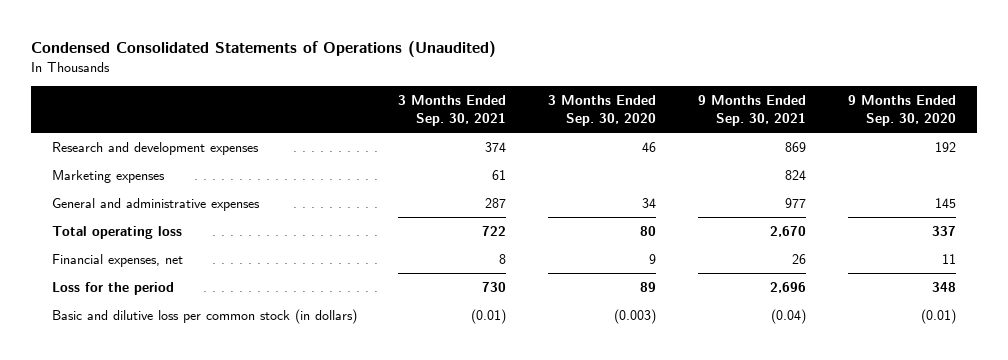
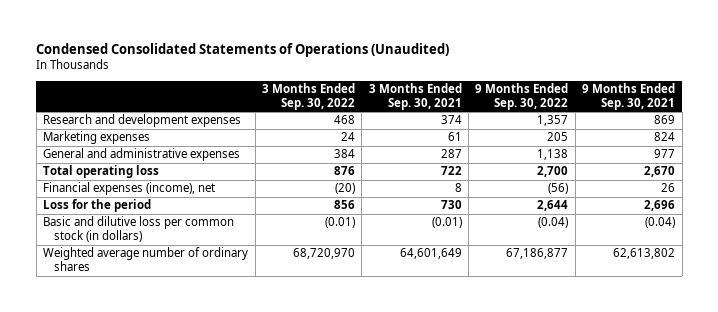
[548,94,657,126] 3 Months Ended Sep. 30, 2020 -> none
[847,94,956,126] 9 Months Ended Sep. 30, 2020 -> none
none -> [262,83,356,111] 3 Months Ended Sep. 30, 2022
none -> [475,83,569,111] 9 Months Ended Sep. 30, 2022
[51,253,183,267] Financial expenses, net -> [43,182,216,196] Financial expenses (income), net
none -> [43,247,249,272] Weighted average number of ordinary shares

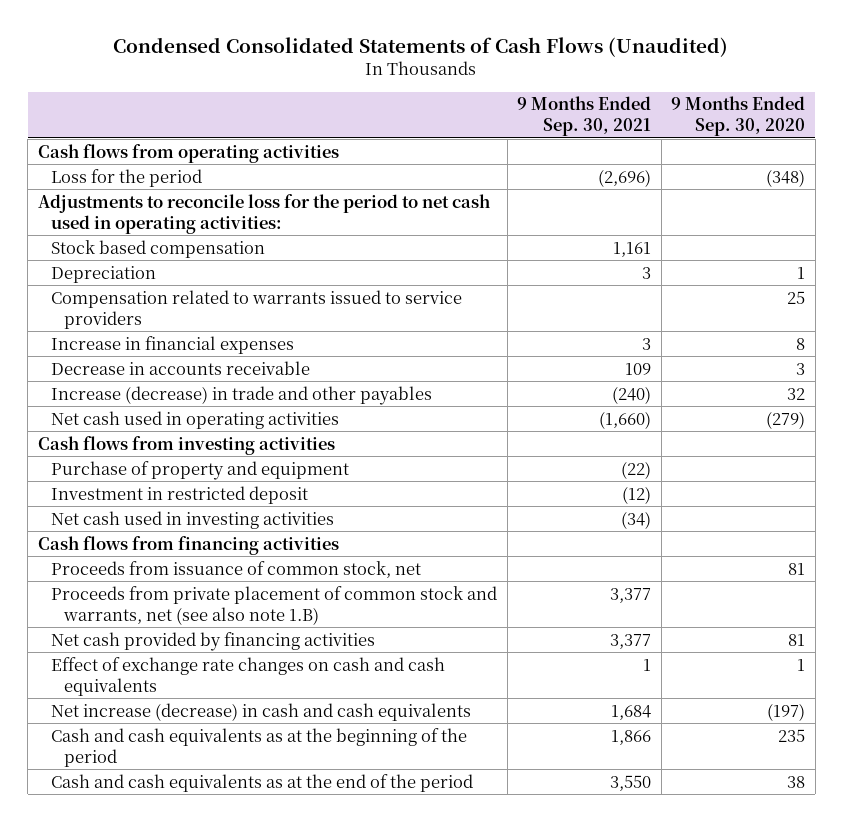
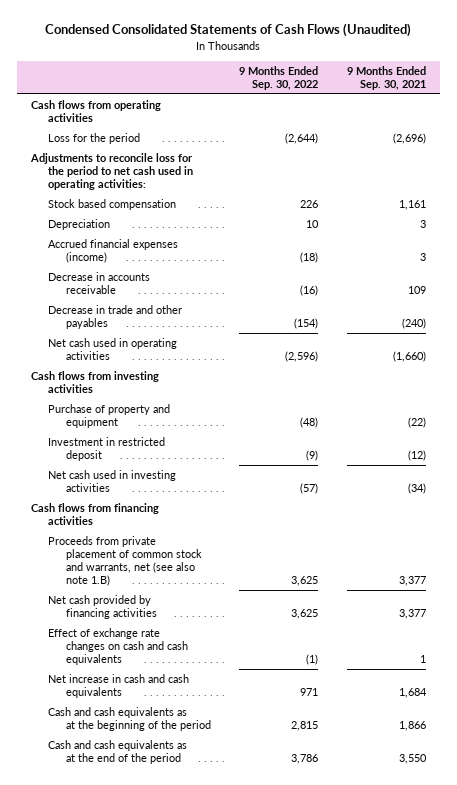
[671,96,806,137] 9 Months Ended Sep. 30, 2020 -> none
none -> [239,65,319,90] 9 Months Ended Sep. 30, 2022
[51,289,463,329] Compensation related to warrants issued to service providers -> none
[51,335,295,354] Increase in financial expenses -> none
none -> [48,238,179,264] Accrued financial expenses (income)
[51,385,433,405] Increase (decrease) in trade and other payables -> [48,304,183,330] Decrease in trade and other payables
[51,560,422,578] Proceeds from issuance of common stock, net -> none
[51,702,472,721] Net increase (decrease) in cash and cash equivalents -> [48,673,190,699] Net increase in cash and cash equivalents

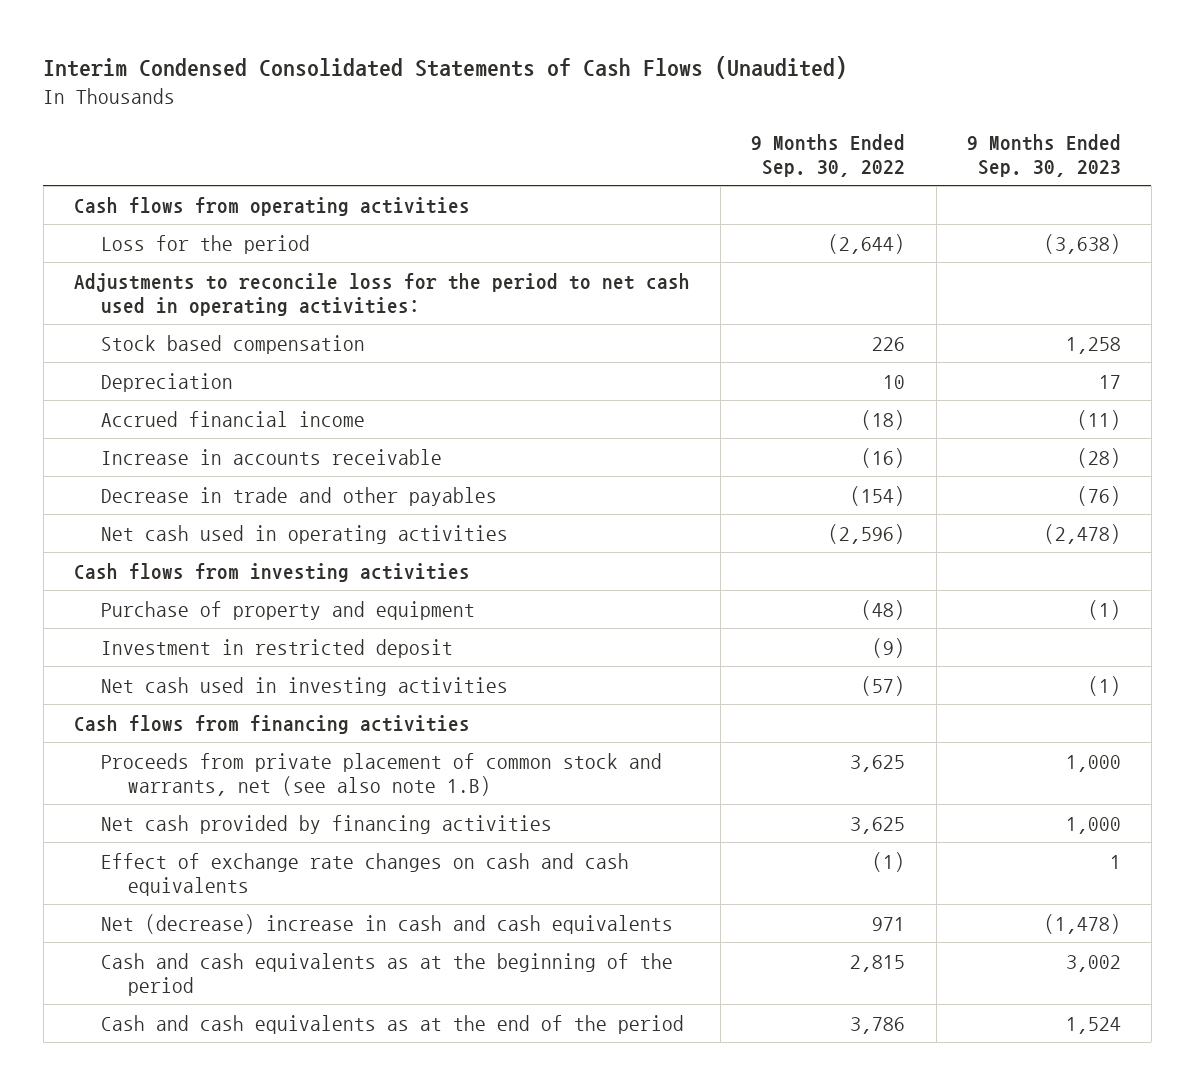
[45,23,412,38] Condensed Consolidated Statements of Cash Flows (Unaudited) -> [43,56,848,80] Interim Condensed Consolidated Statements of Cash Flows (Unaudited)
[346,65,426,90] 9 Months Ended Sep. 30, 2021 -> none
none -> [966,134,1121,177] 9 Months Ended Sep. 30, 2023
[48,238,179,264] Accrued financial expenses (income) -> [101,410,366,427] Accrued financial income
[48,271,151,295] Decrease in accounts receivable -> [101,448,443,465] Increase in accounts receivable
[48,673,190,699] Net increase in cash and cash equivalents -> [101,913,674,934] Net (decrease) increase in cash and cash equivalents

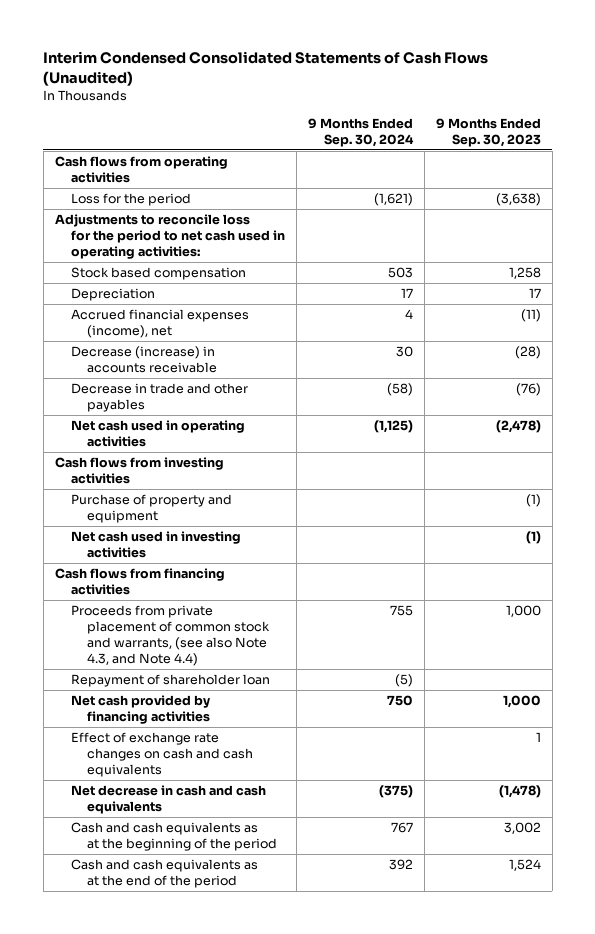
[751,134,906,177] 9 Months Ended Sep. 30, 2022 -> none
none -> [307,117,414,147] 9 Months Ended Sep. 30, 2024
[101,410,366,427] Accrued financial income -> [70,309,249,339] Accrued financial expenses (income), net
[101,448,443,465] Increase in accounts receivable -> [70,346,218,374] Decrease (increase) in accounts receivable
[101,638,454,658] Investment in restricted deposit -> none
[101,752,663,796] Proceeds from private placement of common stock and warrants, net (see also note 1.B) -> [70,605,271,666] Proceeds from private placement of common stock and warrants, (see also Note 4.3, and Note 4.4)
none -> [70,674,270,688] Repayment of shareholder loan
[101,913,674,934] Net (decrease) increase in cash and cash equivalents -> [70,785,266,815] Net decrease in cash and cash equivalents

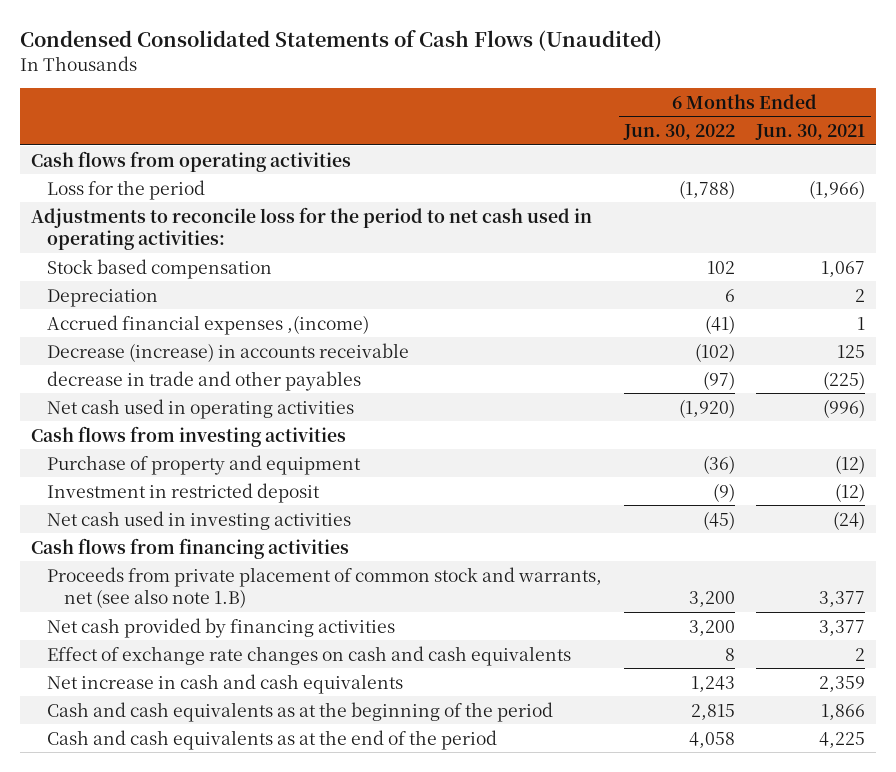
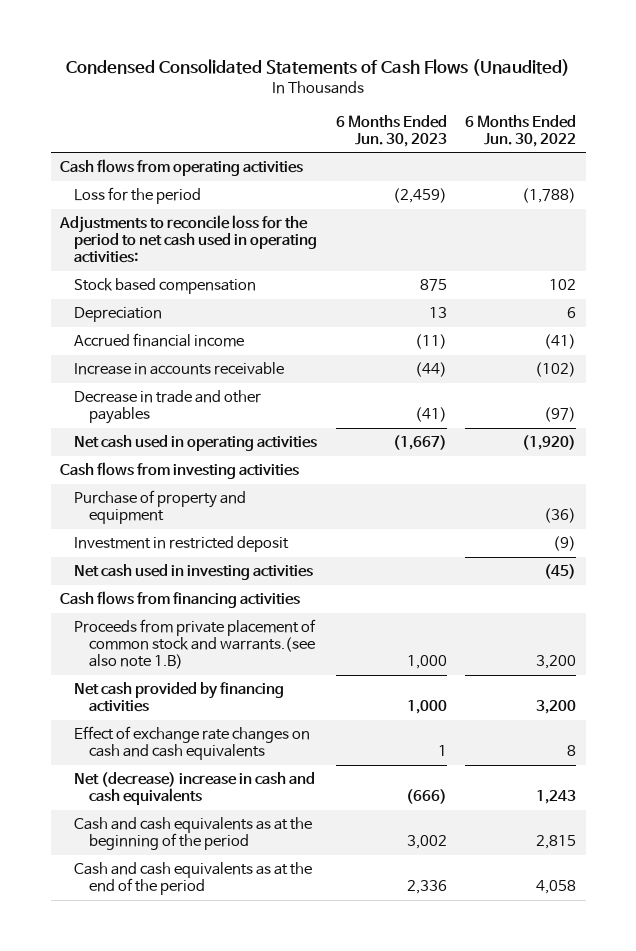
[755,124,866,141] Jun. 30, 2021 -> none
none -> [335,114,447,147] 6 Months Ended Jun. 30, 2023
[47,314,370,335] Accrued financial expenses ,(income) -> [74,333,245,348] Accrued financial income
[47,342,410,362] Decrease (increase) in accounts receivable -> [74,362,285,376] Increase in accounts receivable
[47,370,362,391] decrease in trade and other payables -> [74,390,262,425] Decrease in trade and other payables
[47,566,603,608] Proceeds from private placement of common stock and warrants, net (see also note 1.B) -> [74,619,317,670] Proceeds from private placement of common stock and warrants.(see also note 1.B)
[47,673,404,694] Net increase in cash and cash equivalents -> [74,772,316,806] Net (decrease) increase in cash and cash equivalents

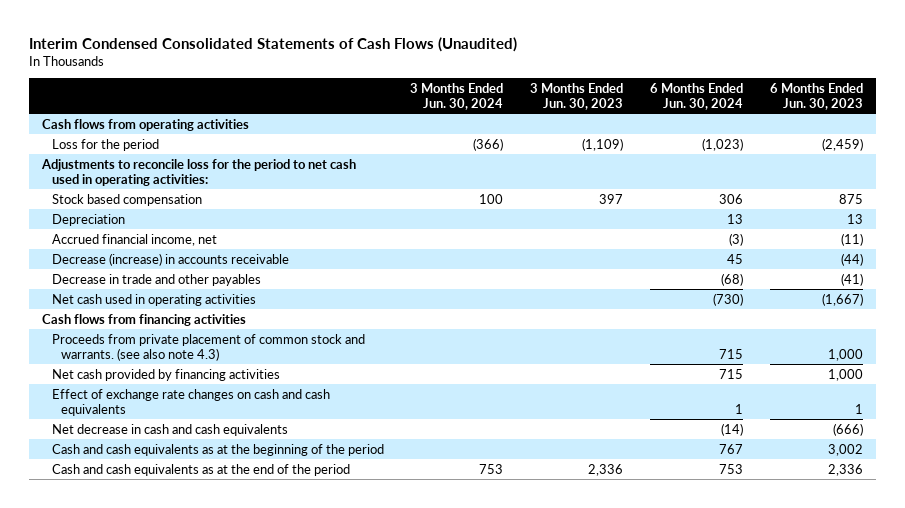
[66,59,571,77] Condensed Consolidated Statements of Cash Flows (Unaudited) -> [29,36,518,52] Interim Condensed Consolidated Statements of Cash Flows (Unaudited)
[465,114,577,147] 6 Months Ended Jun. 30, 2022 -> none
none -> [410,82,504,110] 3 Months Ended Jun. 30, 2024
none -> [530,82,624,110] 3 Months Ended Jun. 30, 2023
none -> [649,82,743,110] 6 Months Ended Jun. 30, 2024
[74,333,245,348] Accrued financial income -> [51,233,217,246] Accrued financial income, net
[74,362,285,376] Increase in accounts receivable -> [51,252,289,266] Decrease (increase) in accounts receivable
[59,462,299,480] Cash flows from investing activities -> none
[74,490,247,525] Purchase of property and equipment -> none
[74,536,290,553] Investment in restricted deposit -> none
[74,564,314,581] Net cash used in investing activities -> none
[74,619,317,670] Proceeds from private placement of common stock and warrants.(see also note 1.B) -> [51,333,365,361] Proceeds from private placement of common stock and warrants. (see also note 4.3)
[74,772,316,806] Net (decrease) increase in cash and cash equivalents -> [51,423,288,436] Net decrease in cash and cash equivalents

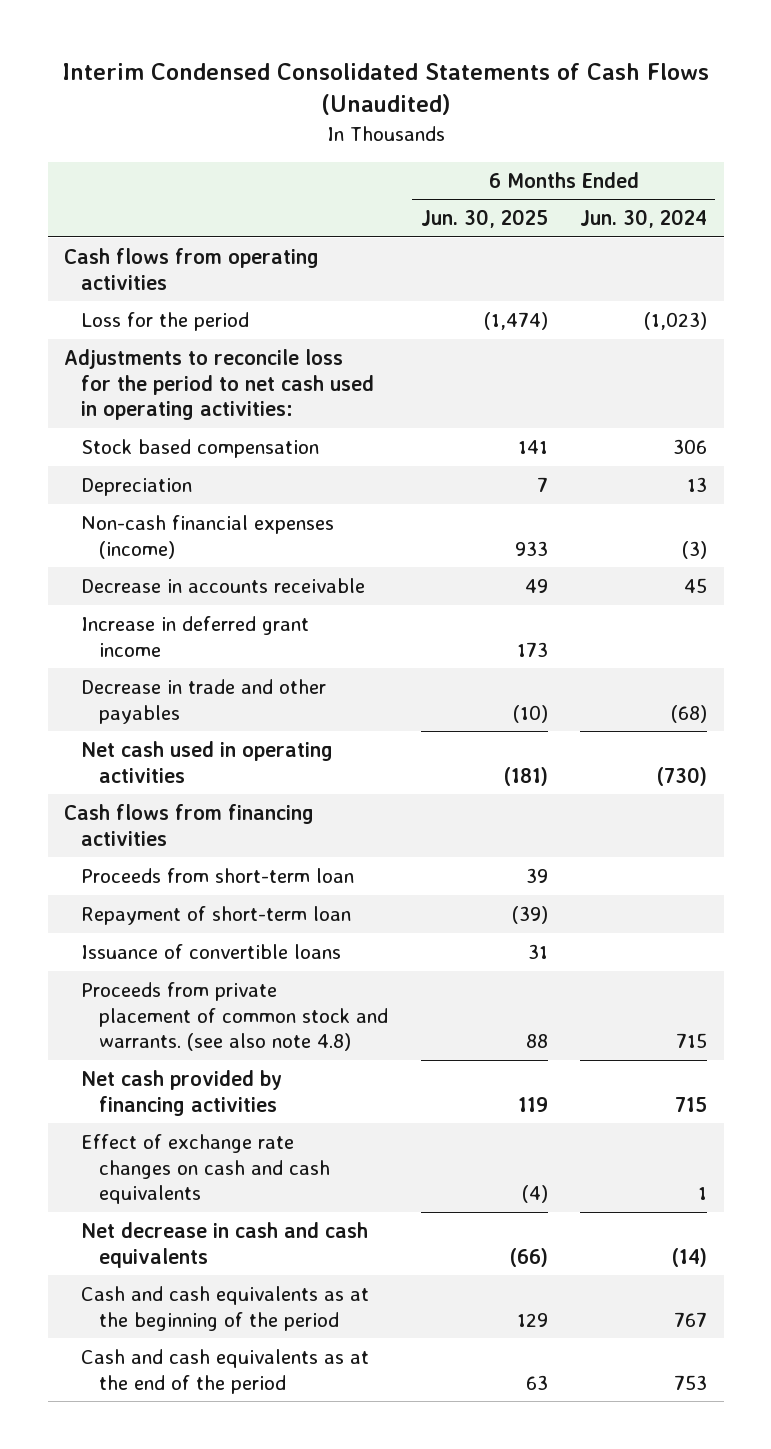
[410,82,504,110] 3 Months Ended Jun. 30, 2024 -> none
[530,82,624,110] 3 Months Ended Jun. 30, 2023 -> none
[769,82,863,110] 6 Months Ended Jun. 30, 2023 -> none
none -> [420,209,548,229] Jun. 30, 2025
[51,233,217,246] Accrued financial income, net -> none
none -> [81,514,335,559] Non-cash financial expenses (income)
[51,252,289,266] Decrease (increase) in accounts receivable -> [81,577,366,593] Decrease in accounts receivable
none -> [81,615,310,657] Increase in deferred grant income
none -> [81,867,355,883] Proceeds from short-term loan
none -> [81,905,352,925] Repayment of short-term loan
none -> [81,943,342,959] Issuance of convertible loans
[51,333,365,361] Proceeds from private placement of common stock and warrants. (see also note 4.3) -> [81,981,388,1052] Proceeds from private placement of common stock and warrants. (see also note 4.8)

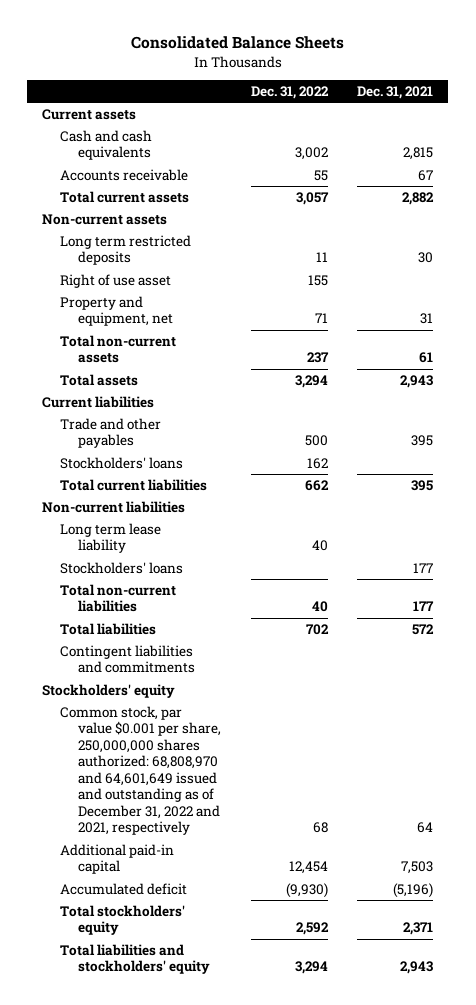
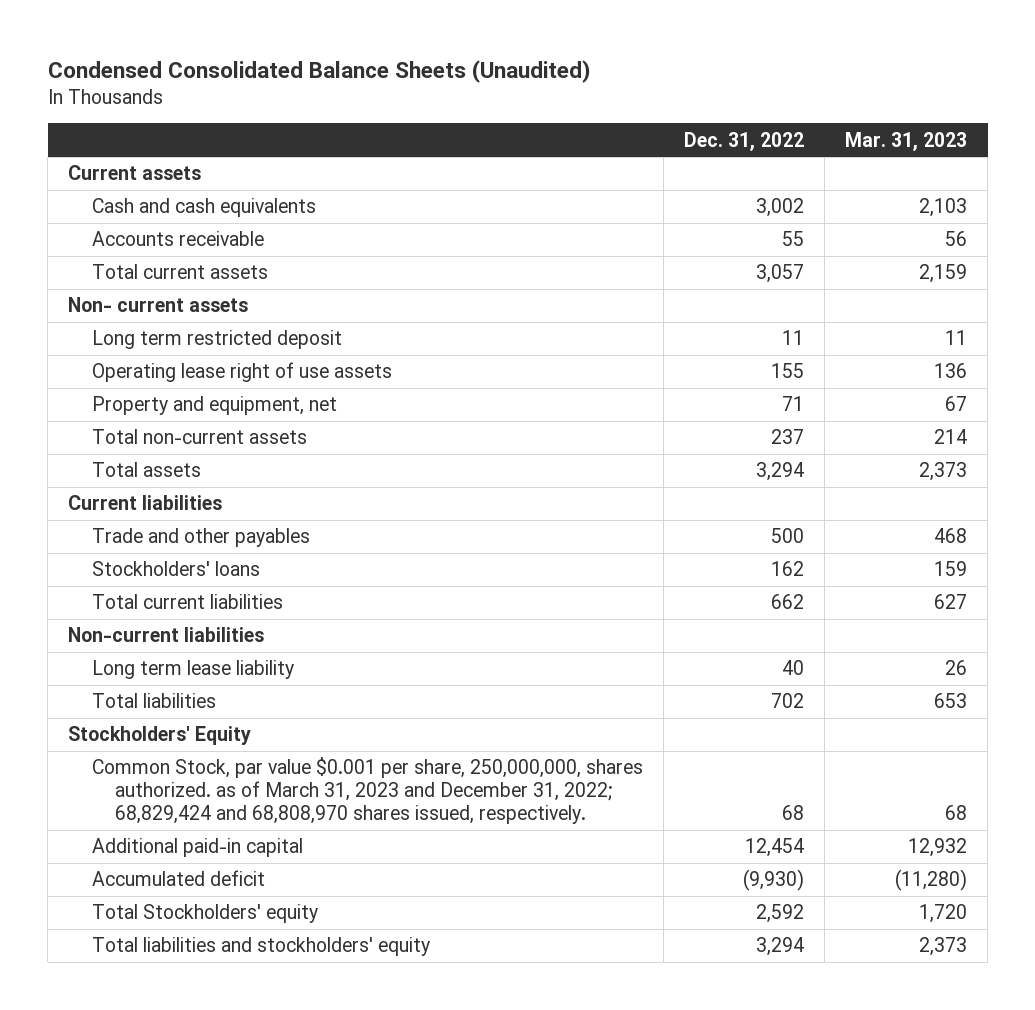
[130,36,344,50] Consolidated Balance Sheets -> [47,59,591,83] Condensed Consolidated Balance Sheets (Unaudited)
[357,85,434,99] Dec. 31, 2021 -> none
none -> [845,131,968,151] Mar. 31, 2023
[42,213,168,225] Non-current assets -> [68,297,249,313] Non- current assets
[60,234,192,266] Long term restricted deposits -> [91,330,342,350] Long term restricted deposit
[60,273,172,288] Right of use asset -> [91,362,392,383] Operating lease right of use assets
[60,561,184,574] Stockholders' loans -> none
[60,583,177,613] Total non-current liabilities -> none
[60,644,196,674] Contingent liabilities and commitments -> none
[42,683,176,698] Stockholders' equity -> [68,726,252,746] Stockholders' Equity
[60,705,222,836] Common stock, par value $0.001 per share, 250,000,000 shares authorized: 68,808,970 and 64,601,649 issued and outstanding as of December 31, 2022 and 2021, respectively -> [91,757,643,825] Common Stock, par value $0.001 per share, 250,000,000, shares authorized. as of March 31, 2023 and December 31, 2022; 68,829,424 and 68,808,970 shares issued, respectively.
[60,904,186,936] Total stockholders' equity -> [91,904,318,924] Total Stockholders' equity

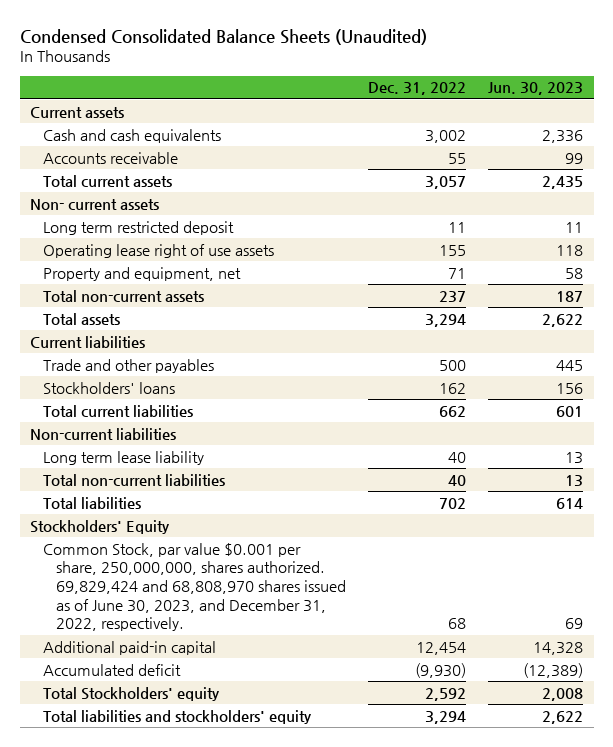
[845,131,968,151] Mar. 31, 2023 -> none
none -> [487,82,583,96] Jun. 30, 2023
none -> [43,473,226,486] Total non-current liabilities
[91,757,643,825] Common Stock, par value $0.001 per share, 250,000,000, shares authorized. as of March 31, 2023 and December 31, 2022; 68,829,424 and 68,808,970 shares issued, respectively. -> [43,542,347,632] Common Stock, par value $0.001 per share, 250,000,000, shares authorized. 69,829,424 and 68,808,970 shares issued as of June 30, 2023, and December 31, 2022, respectively.

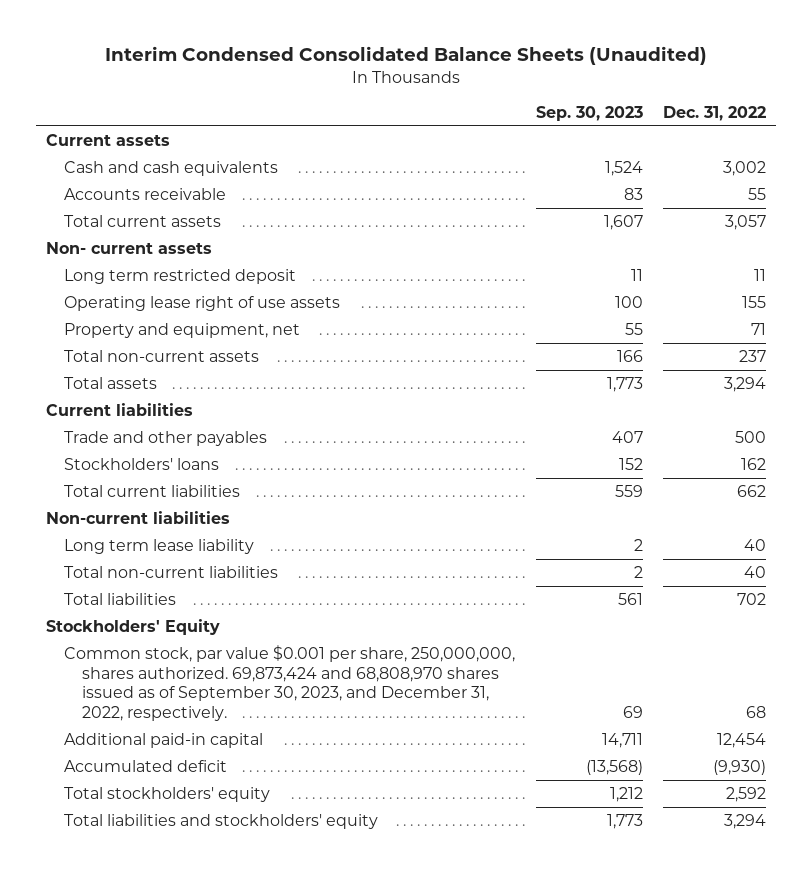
[19,28,427,45] Condensed Consolidated Balance Sheets (Unaudited) -> [105,45,708,65] Interim Condensed Consolidated Balance Sheets (Unaudited)
[487,82,583,96] Jun. 30, 2023 -> none
none -> [535,105,643,121] Sep. 30, 2023
[43,542,347,632] Common Stock, par value $0.001 per share, 250,000,000, shares authorized. 69,829,424 and 68,808,970 shares issued as of June 30, 2023, and December 31, 2022, respectively. -> [64,645,516,722] Common stock, par value $0.001 per share, 250,000,000, shares authorized. 69,873,424 and 68,808,970 shares issued as of September 30, 2023, and December 31, 2022, respectively.
[43,686,221,701] Total Stockholders' equity -> [64,787,271,803] Total stockholders' equity

